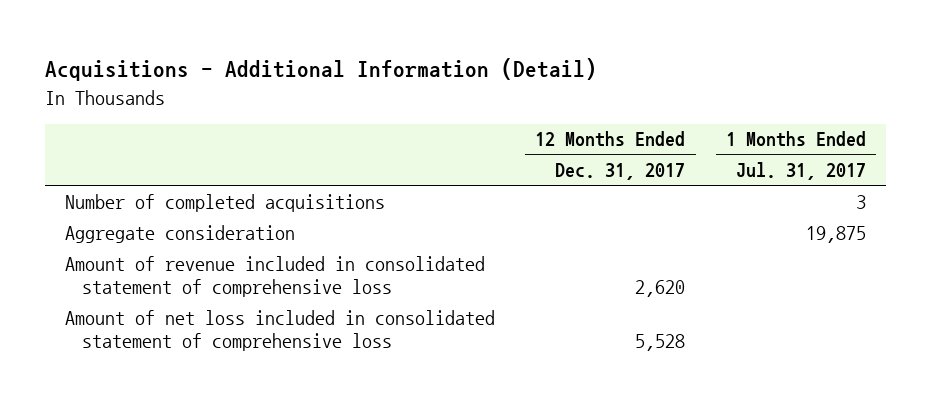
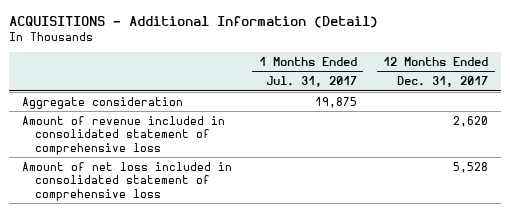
[45,58,598,82] Acquisitions - Additional Information (Detail) -> [9,16,379,29] ACQUISITIONS - Additional Information (Detail)
[65,193,386,212] Number of completed acquisitions -> none

